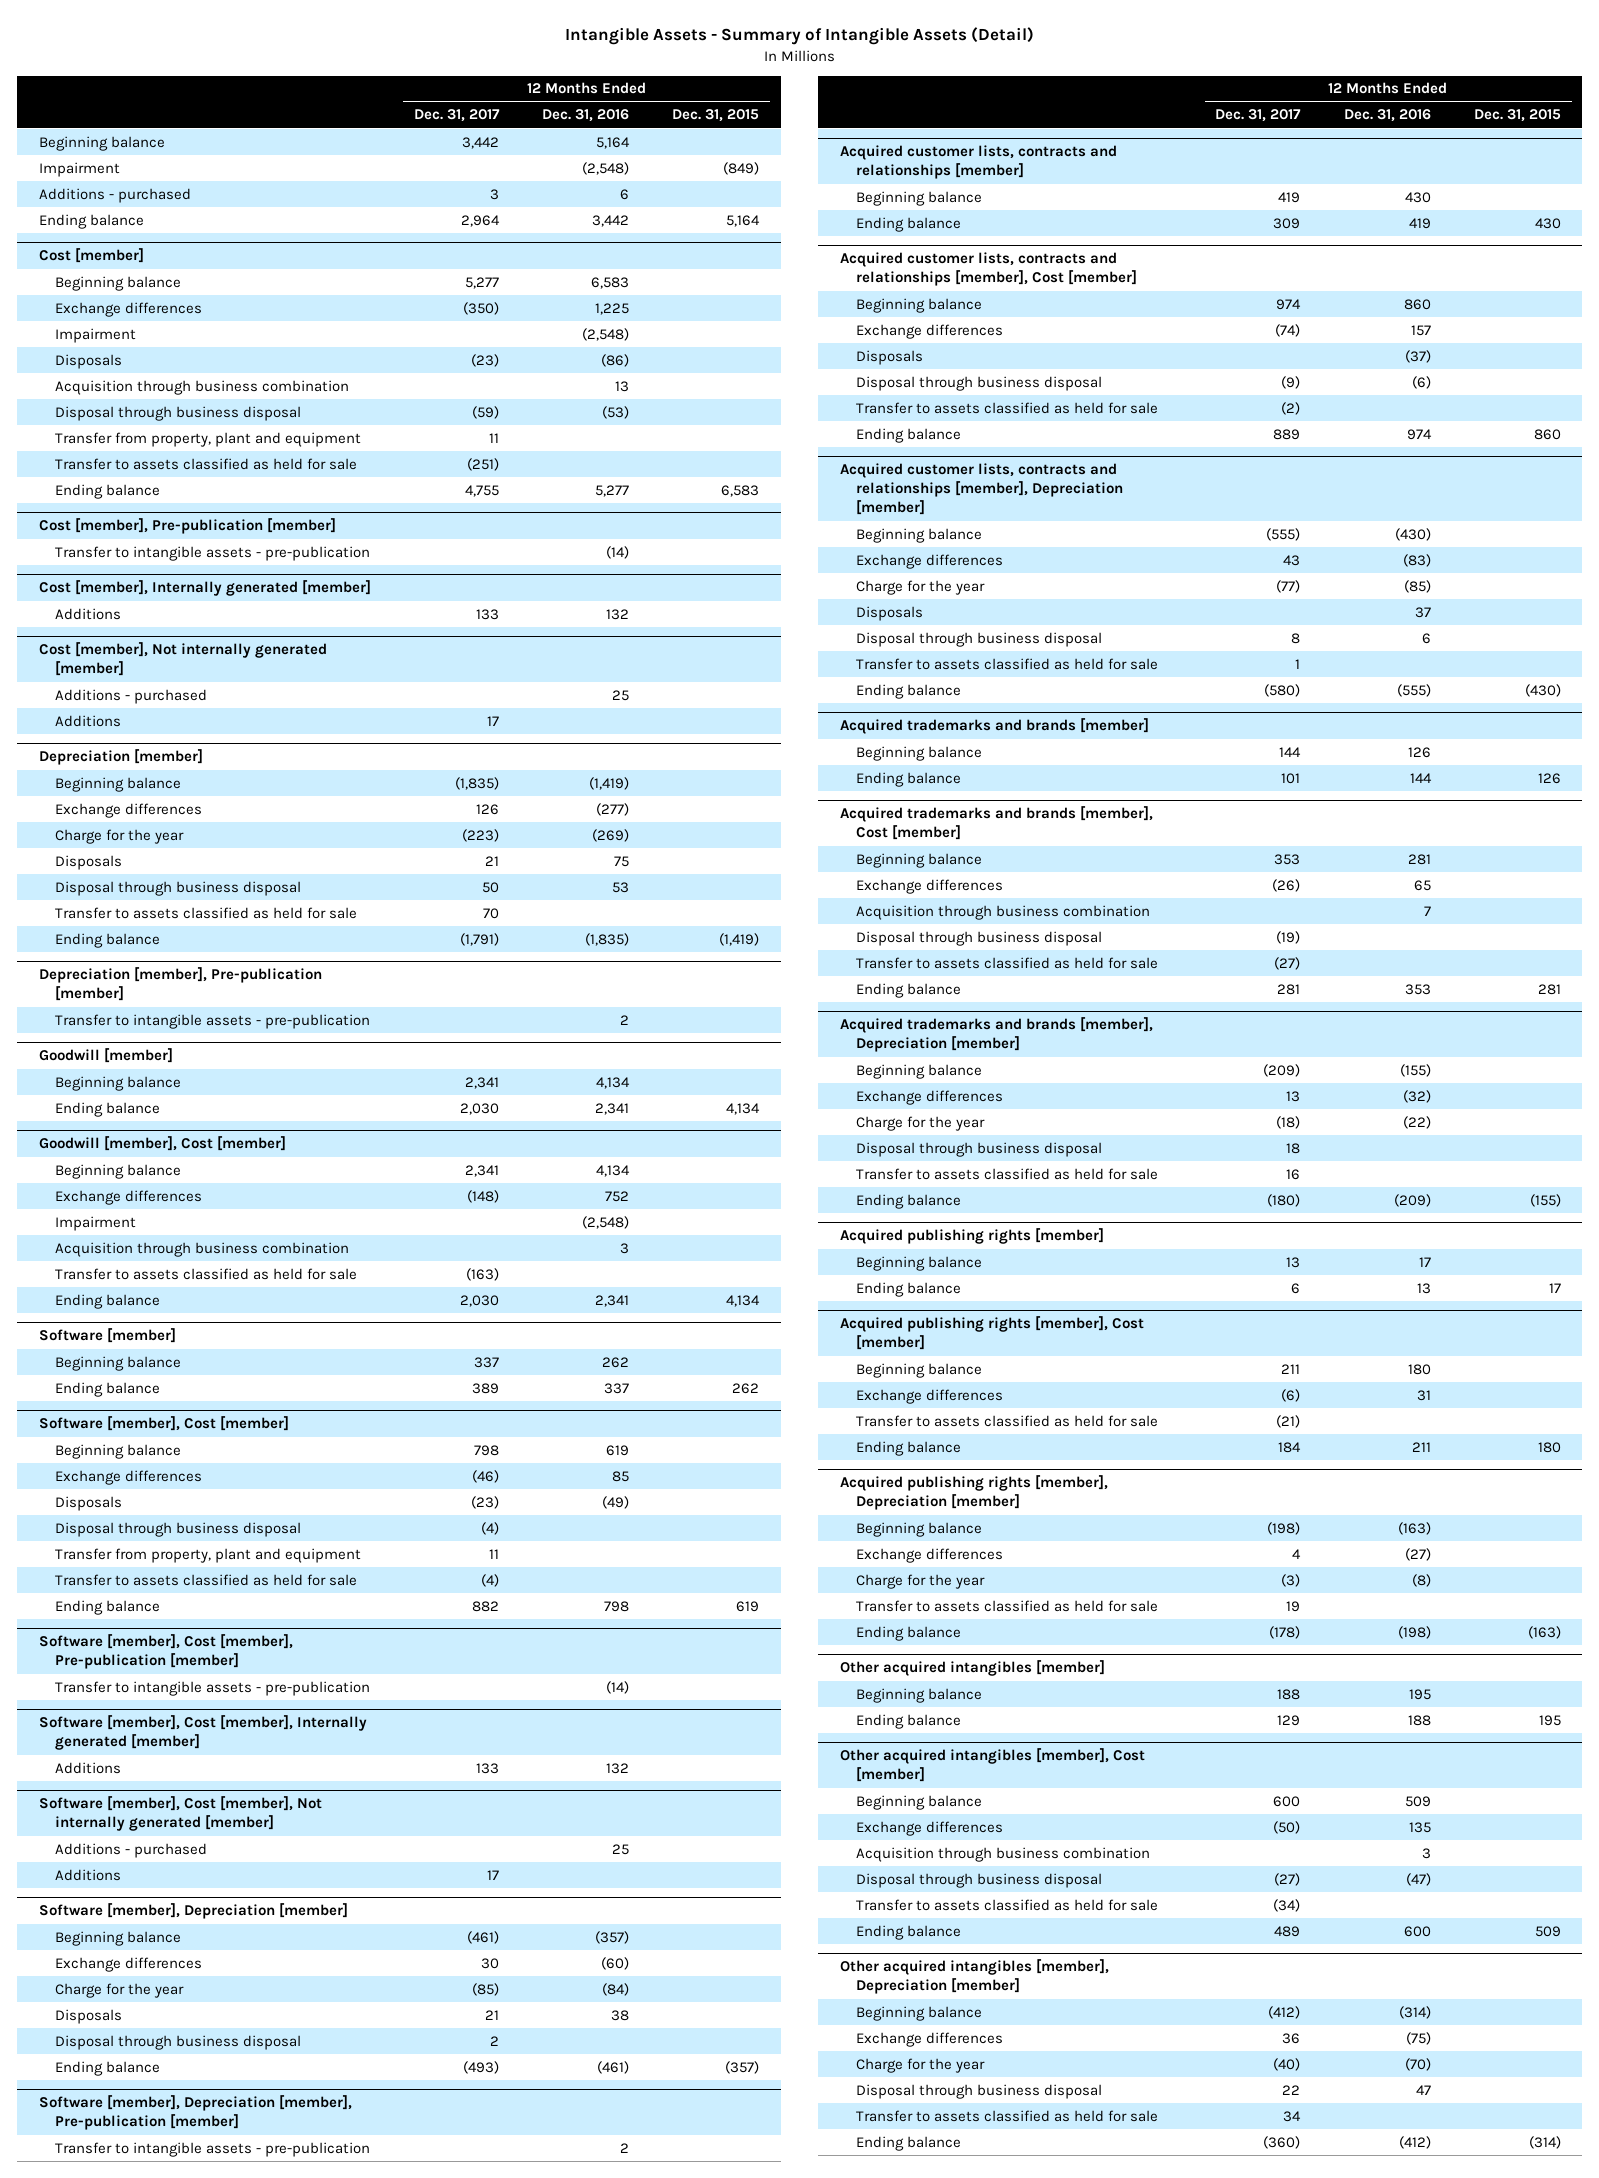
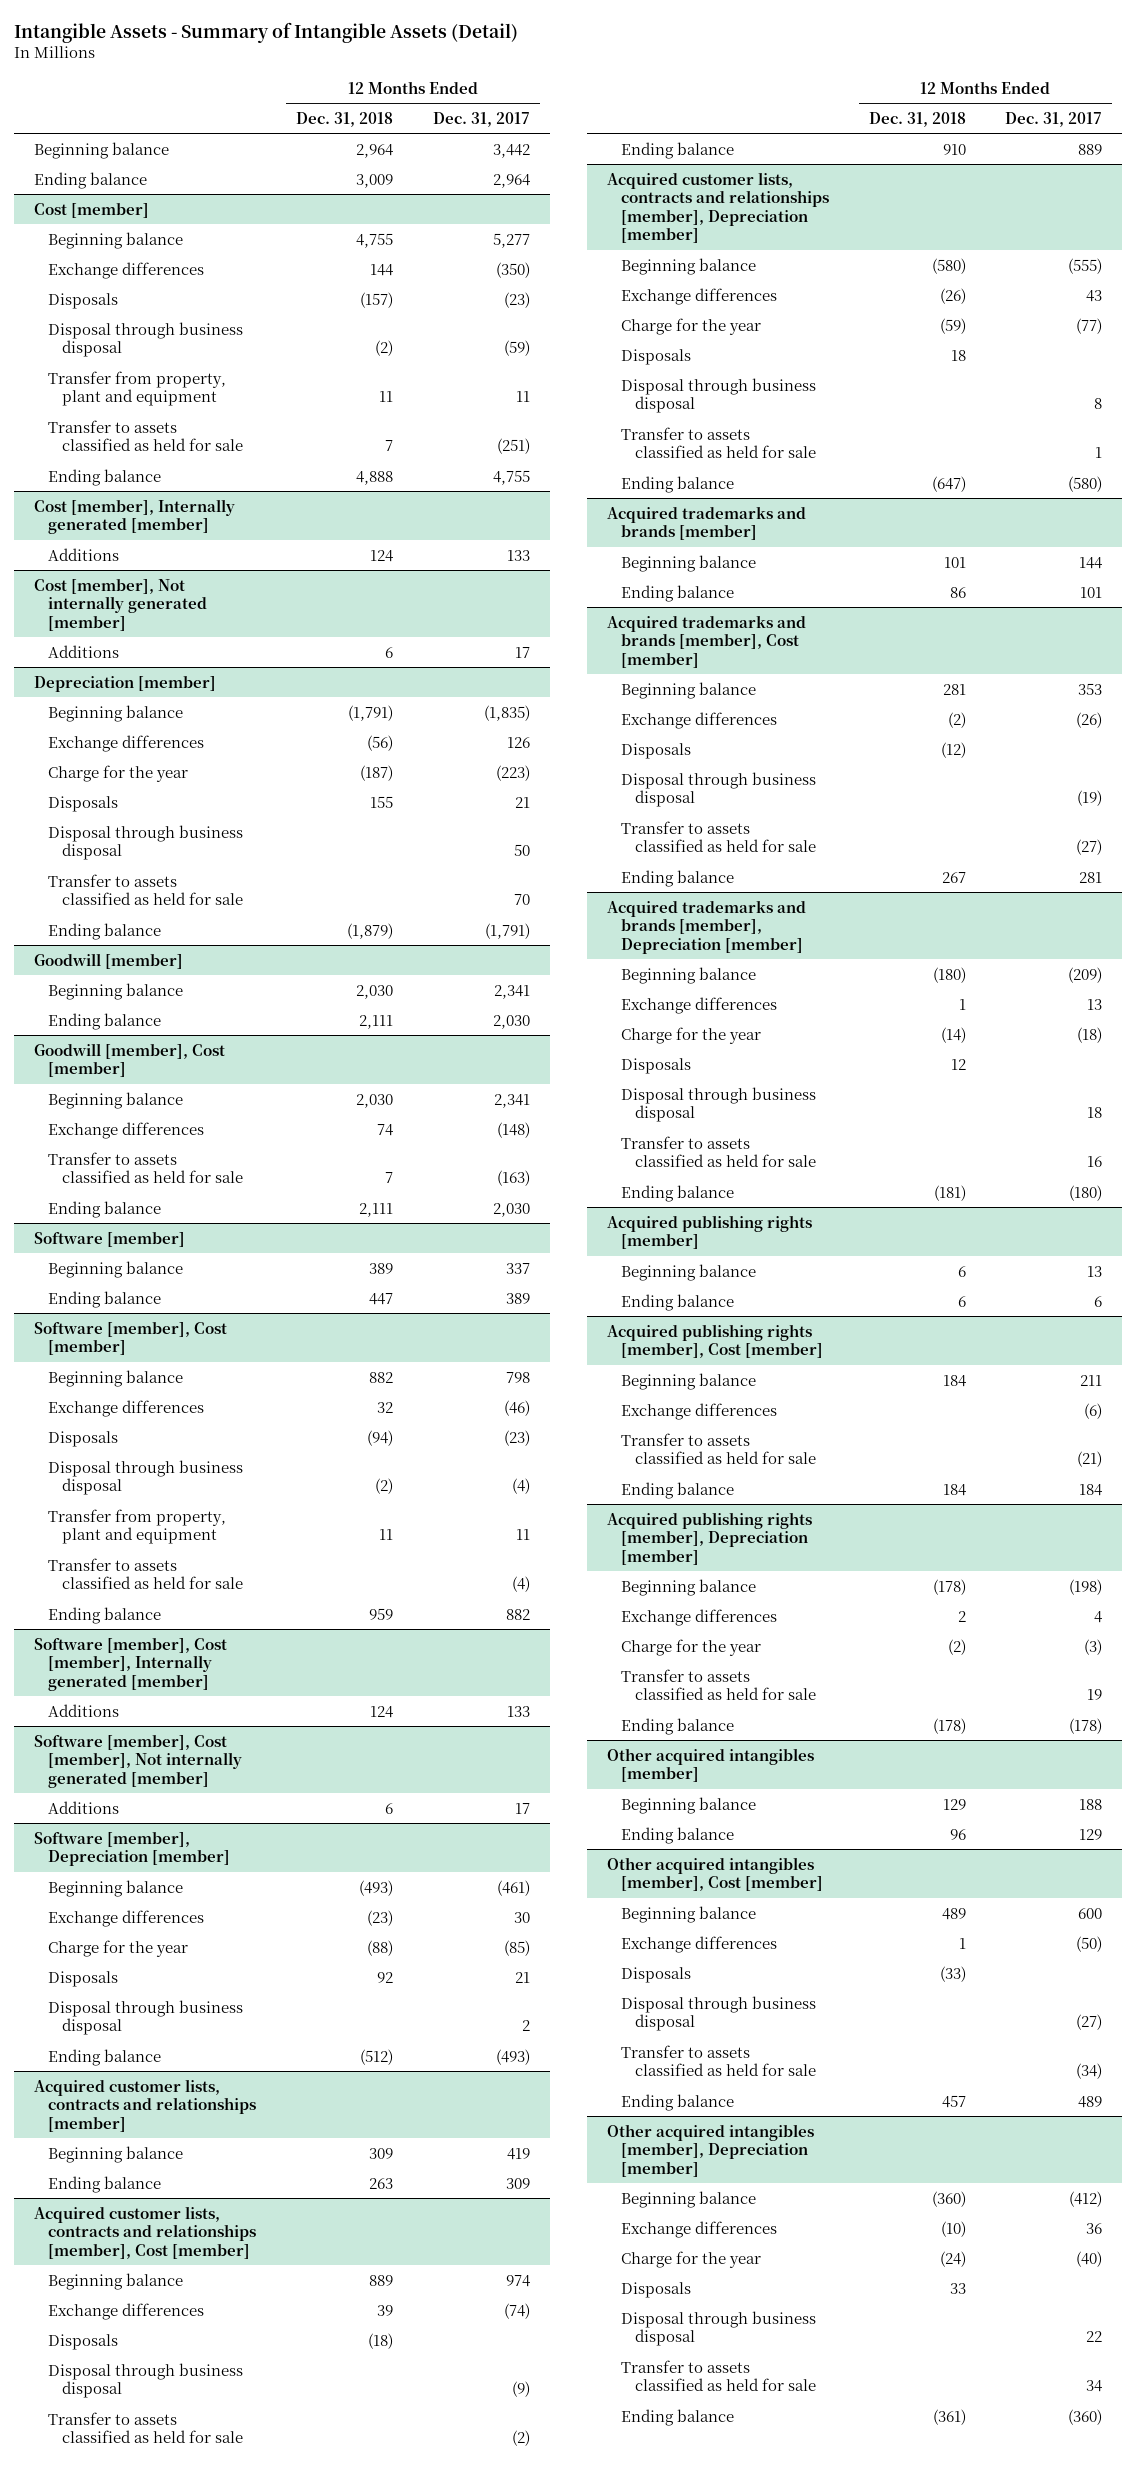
[542,109,630,123] Dec. 31, 2016 -> none
[672,109,760,123] Dec. 31, 2015 -> none
none -> [295,111,393,127] Dec. 31, 2018
[38,161,120,177] Impairment -> none
[38,187,191,203] Additions - purchased -> none
[55,327,137,343] Impairment -> none
[55,379,350,395] Acquisition through business combination -> none
[38,518,336,535] Cost [member], Pre-publication [member] -> none
[55,545,371,561] Transfer to intangible assets - pre-publication -> none
[55,688,208,704] Additions - purchased -> none
[38,967,322,1002] Depreciation [member], Pre-publication [member] -> none
[55,1013,371,1029] Transfer to intangible assets - pre-publication -> none
[55,1215,137,1231] Impairment -> none
[55,1241,350,1257] Acquisition through business combination -> none
[38,1634,293,1670] Software [member], Cost [member], Pre-publication [member] -> none
[55,1680,371,1696] Transfer to intangible assets - pre-publication -> none
[55,1842,208,1858] Additions - purchased -> none
[38,2095,352,2131] Software [member], Depreciation [member], Pre-publication [member] -> none
[55,2141,371,2157] Transfer to intangible assets - pre-publication -> none
[856,904,1151,920] Acquisition through business combination -> none
none -> [620,742,691,759] Disposals
none -> [620,1057,691,1074] Disposals
[856,1846,1151,1862] Acquisition through business combination -> none
none -> [620,1966,691,1983] Disposals
none -> [620,2281,691,2298] Disposals

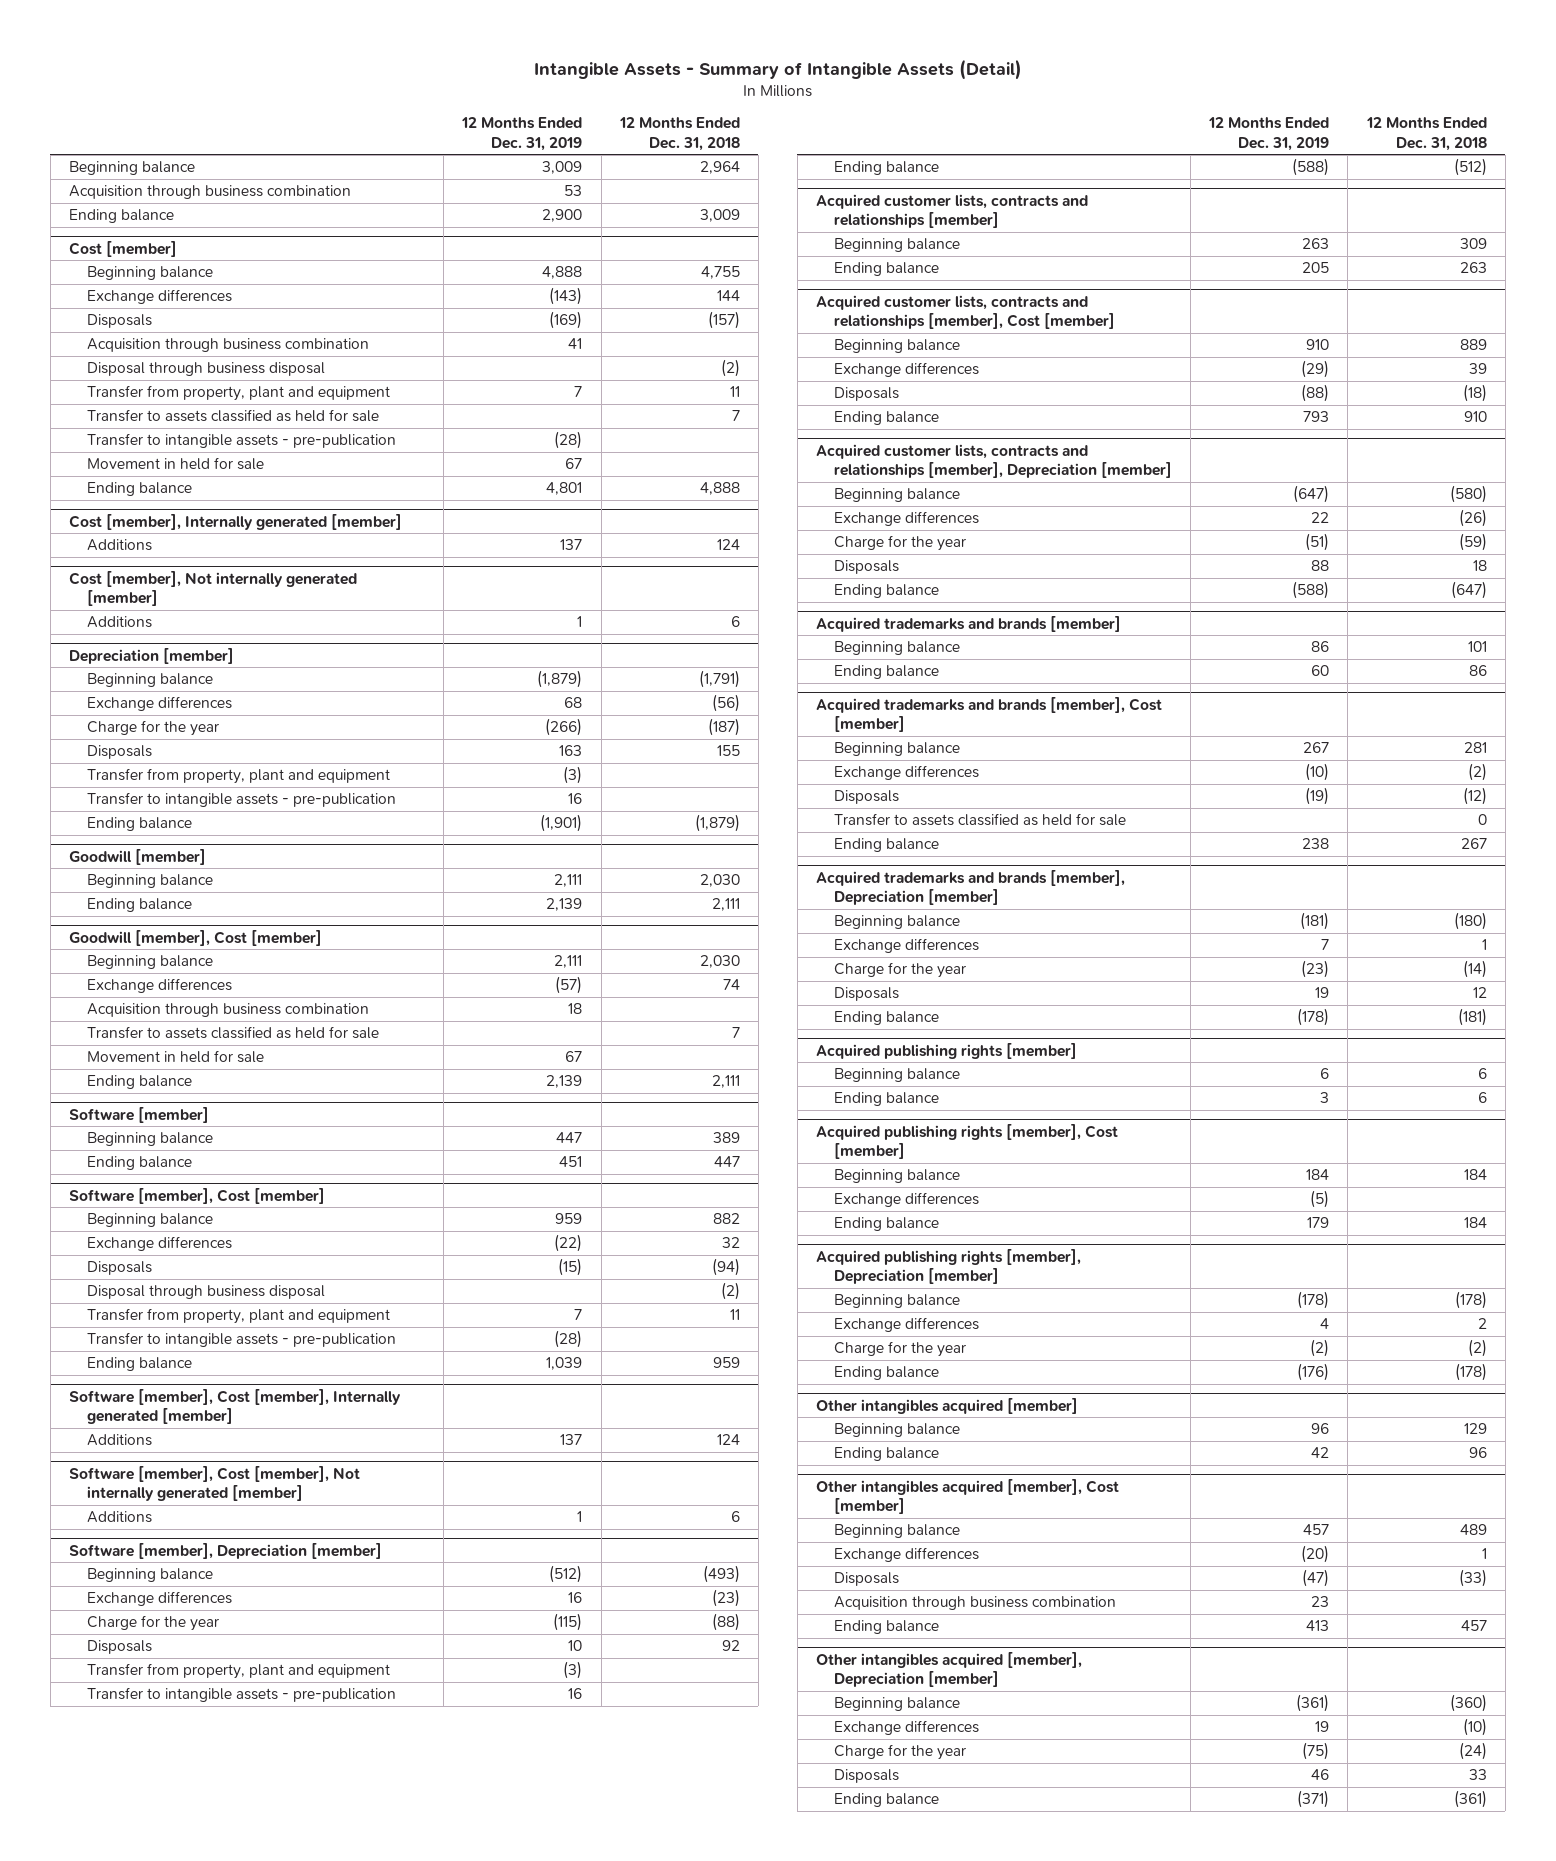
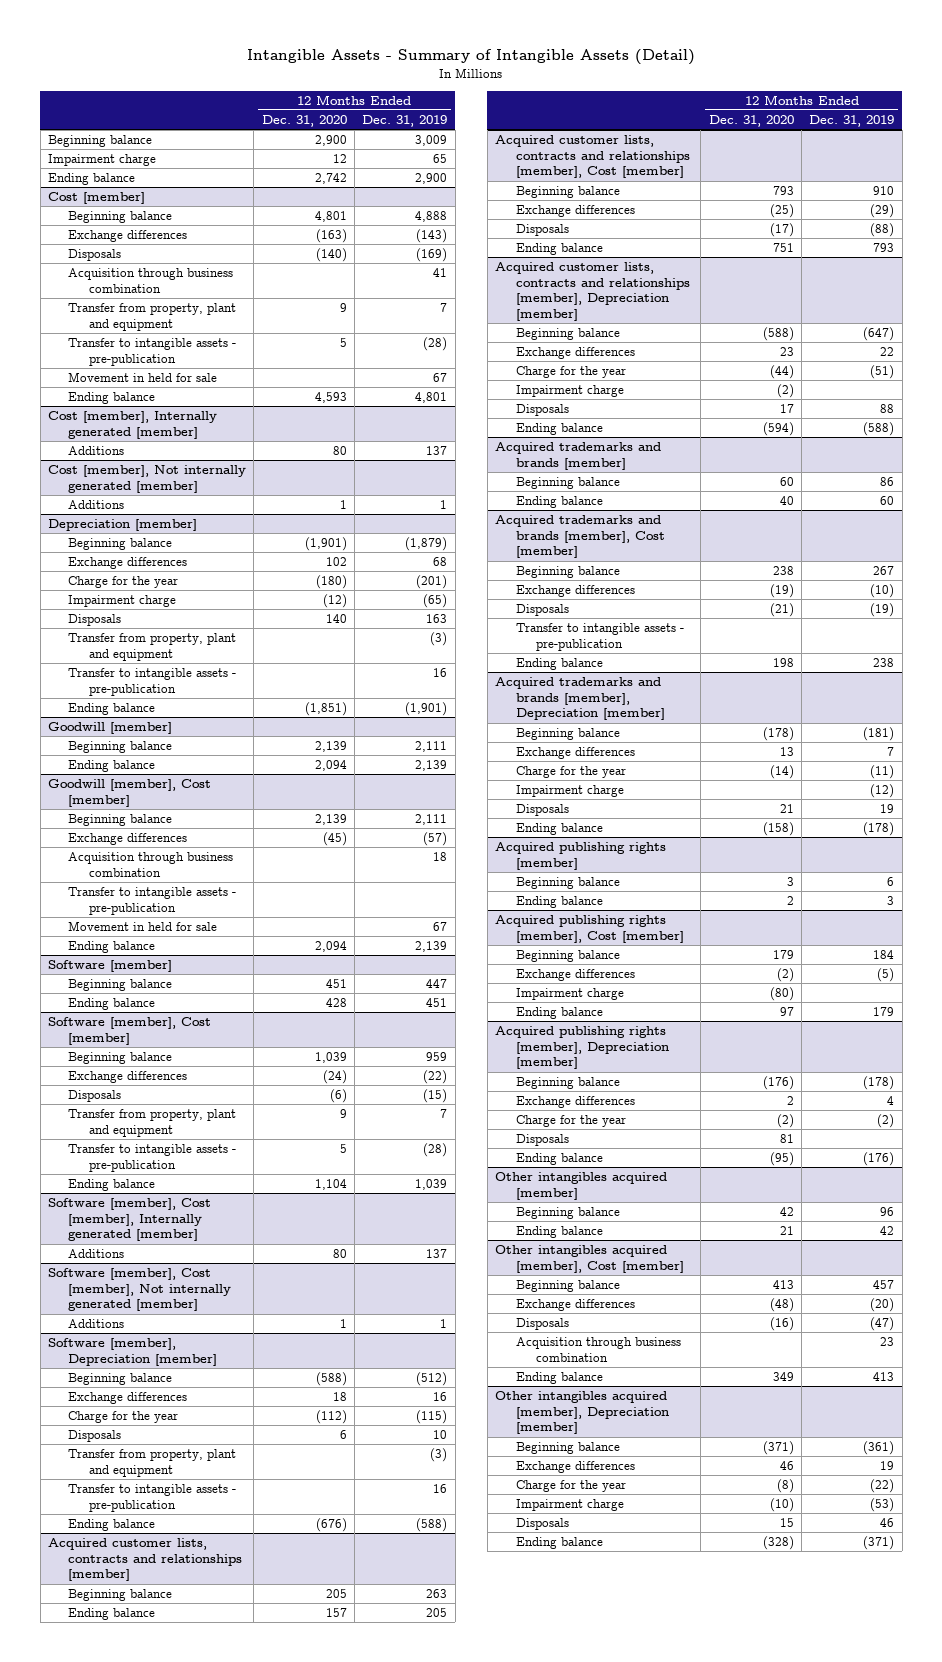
[618,117,740,151] 12 Months Ended Dec. 31, 2018 -> none
none -> [261,115,347,128] Dec. 31, 2020
[69,185,352,200] Acquisition through business combination -> none
none -> [47,154,156,167] Impairment charge
[87,362,326,377] Disposal through business disposal -> none
[87,409,380,423] Transfer to assets classified as held for sale -> none
[545,718,583,737] (266) -> [416,575,448,590] (201)
none -> [68,595,177,608] Impairment charge
[87,1026,380,1040] Transfer to assets classified as held for sale -> none
none -> [68,887,237,915] Transfer to intangible assets - pre-publication
[87,1285,326,1300] Disposal through business disposal -> none
none -> [515,385,624,398] Impairment charge
[833,813,1126,827] Transfer to assets classified as held for sale -> none
none -> [515,623,684,651] Transfer to intangible assets - pre-publication
[1301,960,1330,979] (23) -> [870,765,895,780] (11)
none -> [515,785,624,798] Impairment charge
none -> [515,988,624,1001] Impairment charge
none -> [515,1134,569,1147] Disposals
[1302,1742,1330,1761] (75) -> [870,1479,895,1494] (22)
none -> [515,1499,624,1512] Impairment charge

